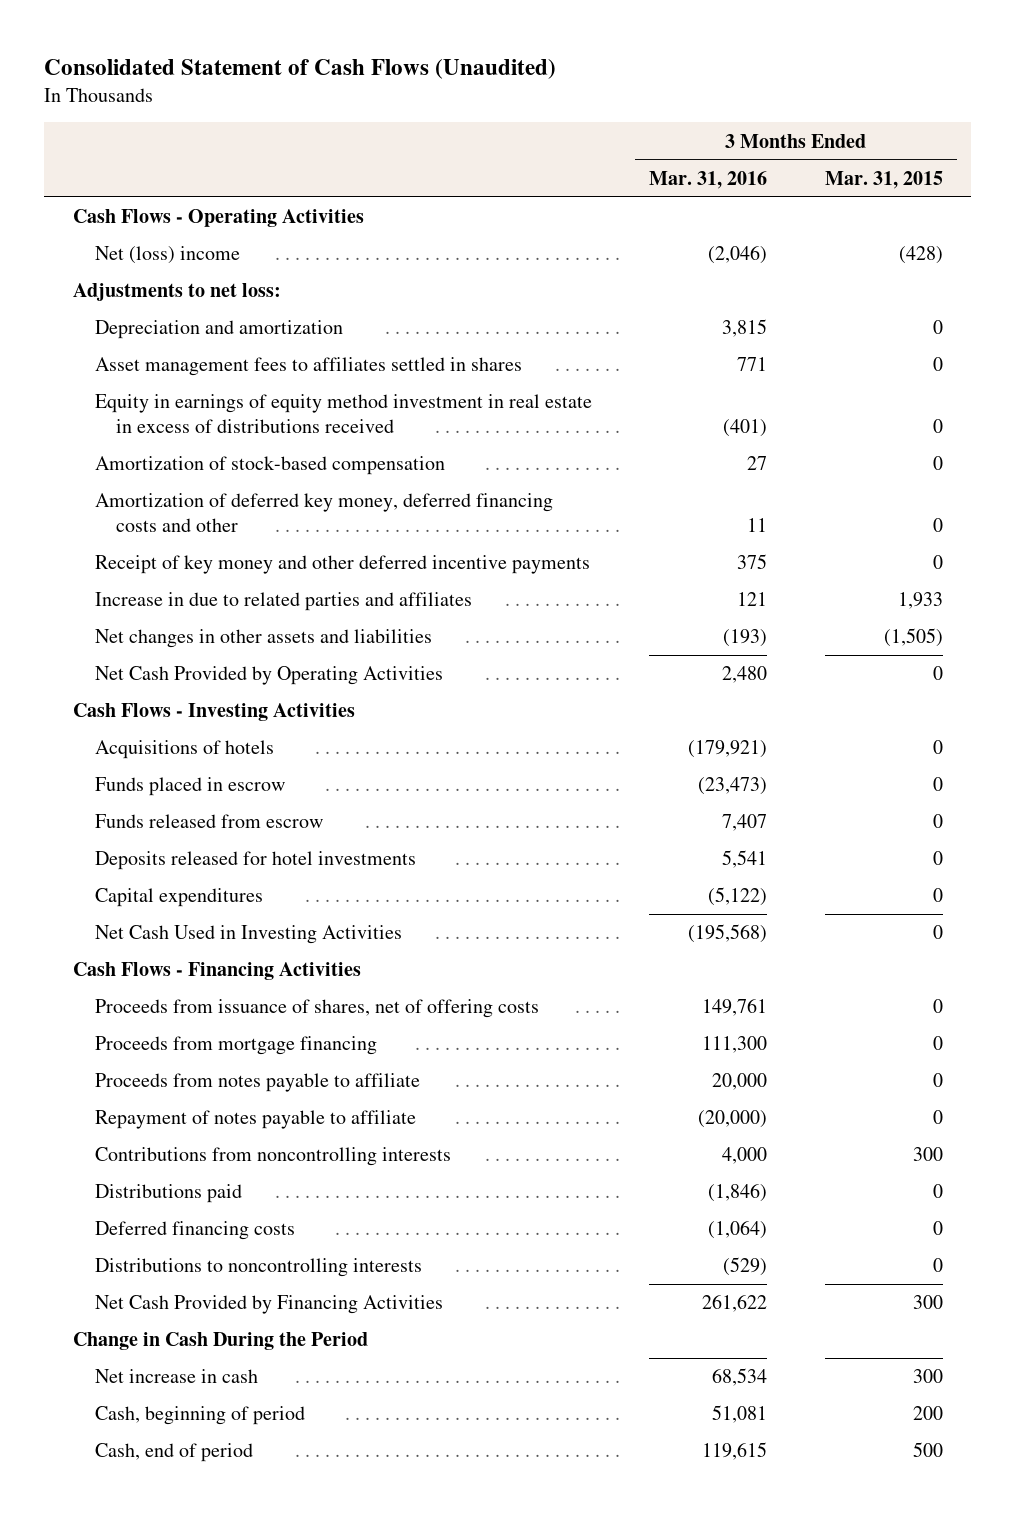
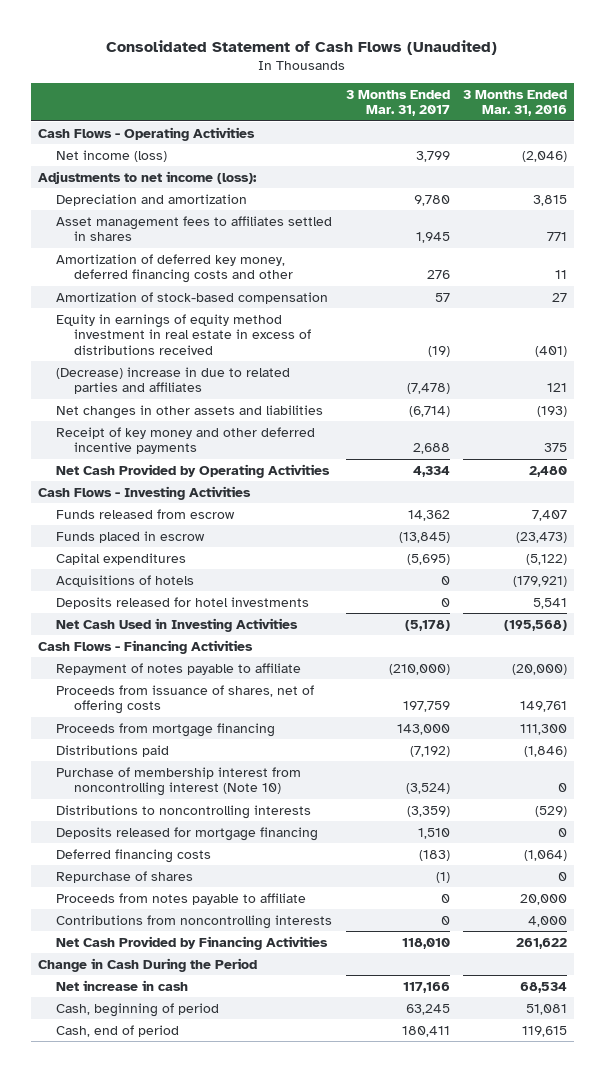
[824,170,943,189] Mar. 31, 2015 -> none
none -> [345,89,450,117] 3 Months Ended Mar. 31, 2017
[94,246,240,265] Net (loss) income -> [56,149,168,162] Net income (loss)
[72,283,281,302] Adjustments to net loss: -> [37,170,257,184] Adjustments to net income (loss):
[94,456,445,476] Amortization of stock-based compensation -> [56,291,329,304] Amortization of stock-based compensation
[94,394,592,434] Equity in earnings of equity method investment in real estate in excess of distributions received -> [56,313,312,355] Equity in earnings of equity method investment in real estate in excess of distributions received
[94,592,472,612] Increase in due to related parties and affiliates -> [56,366,291,395] (Decrease) increase in due to related parties and affiliates
[94,555,590,575] Receipt of key money and other deferred incentive payments -> [56,426,316,455] Receipt of key money and other deferred incentive payments
[94,777,285,797] Funds placed in escrow -> [56,530,206,543] Funds placed in escrow
[94,740,274,760] Acquisitions of hotels -> [56,574,195,587] Acquisitions of hotels
[94,851,416,871] Deposits released for hotel investments -> [56,596,310,609] Deposits released for hotel investments
[94,1110,416,1130] Repayment of notes payable to affiliate -> [56,662,302,675] Repayment of notes payable to affiliate
none -> [56,766,302,797] Purchase of membership interest from noncontrolling interest (Note 10)
none -> [56,826,319,841] Deposits released for mortgage financing
[94,1221,295,1241] Deferred financing costs -> [56,848,212,863] Deferred financing costs
none -> [56,870,194,883] Repurchase of shares
[94,1073,420,1093] Proceeds from notes payable to affiliate -> [56,892,307,905] Proceeds from notes payable to affiliate
[94,1147,451,1167] Contributions from noncontrolling interests -> [56,914,333,929] Contributions from noncontrolling interests

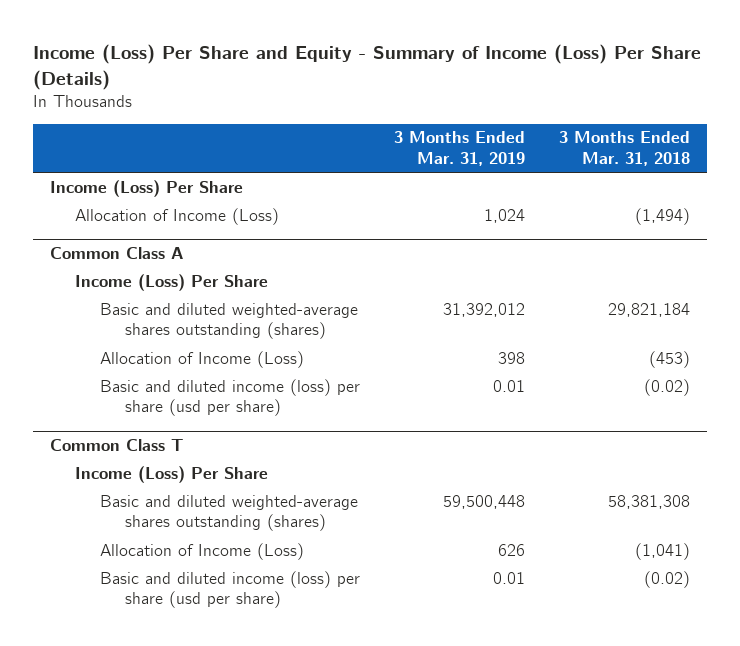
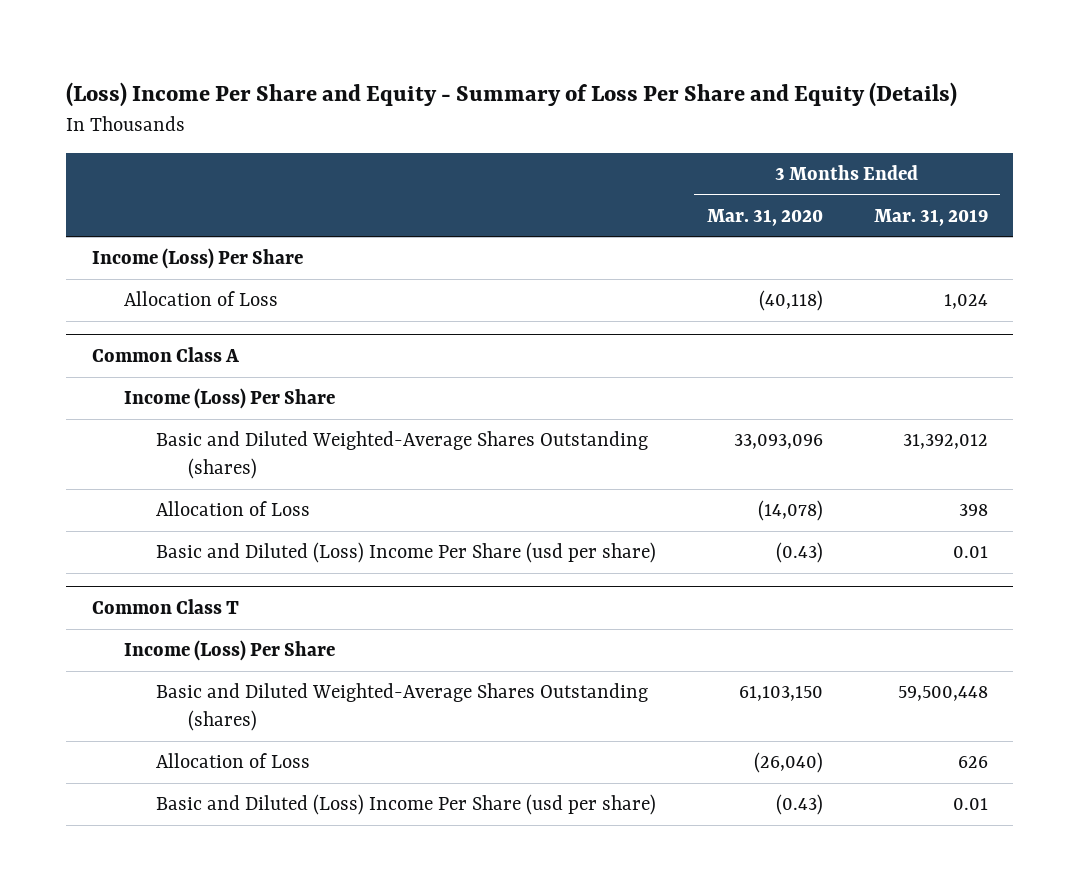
[33,43,702,90] Income (Loss) Per Share and Equity - Summary of Income (Loss) Per Share (Details) -> [66,81,958,107] (Loss) Income Per Share and Equity - Summary of Loss Per Share and Equity (Details)
[558,131,690,167] 3 Months Ended Mar. 31, 2018 -> none
none -> [706,208,823,226] Mar. 31, 2020
[75,207,280,225] Allocation of Income (Loss) -> [123,291,278,307] Allocation of Loss
[100,302,359,340] Basic and diluted weighted-average shares outstanding (shares) -> [155,431,648,480] Basic and Diluted Weighted-Average Shares Outstanding (shares)
[100,350,305,368] Allocation of Income (Loss) -> [155,501,310,517] Allocation of Loss
[100,378,361,417] Basic and diluted income (loss) per share (usd per share) -> [155,542,656,564] Basic and Diluted (Loss) Income Per Share (usd per share)
[100,494,359,532] Basic and diluted weighted-average shares outstanding (shares) -> [155,683,648,732] Basic and Diluted Weighted-Average Shares Outstanding (shares)
[100,542,305,560] Allocation of Income (Loss) -> [155,753,310,769] Allocation of Loss
[100,570,361,609] Basic and diluted income (loss) per share (usd per share) -> [155,794,656,816] Basic and Diluted (Loss) Income Per Share (usd per share)

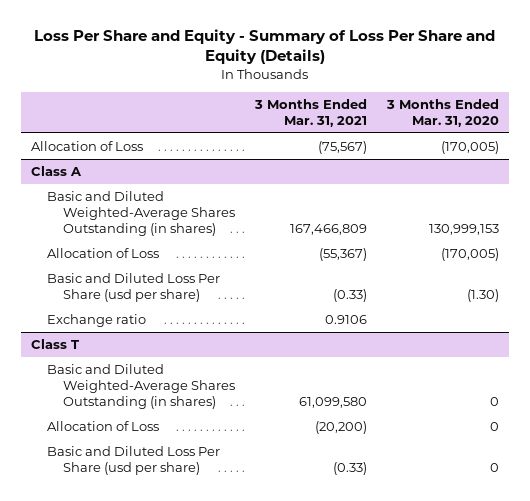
[66,81,958,107] (Loss) Income Per Share and Equity - Summary of Loss Per Share and Equity (Details) -> [33,28,495,65] Loss Per Share and Equity - Summary of Loss Per Share and Equity (Details)
[873,208,988,226] Mar. 31, 2019 -> none
none -> [254,98,368,127] 3 Months Ended Mar. 31, 2021
[91,248,303,270] Income (Loss) Per Share -> none
[123,388,335,410] Income (Loss) Per Share -> none
[123,640,335,662] Income (Loss) Per Share -> none
[758,290,823,312] (40,118) -> [441,141,500,155] (170,005)
[91,347,239,363] Common Class A -> [30,166,82,177] Class A
[155,431,648,480] Basic and Diluted Weighted-Average Shares Outstanding (shares) -> [46,191,236,236] Basic and Diluted Weighted-Average Shares Outstanding (in shares)
[733,434,823,450] 33,093,096 -> [429,223,500,235] 130,999,153
[757,500,823,522] (14,078) -> [441,248,500,262] (170,005)
[155,542,656,564] Basic and Diluted (Loss) Income Per Share (usd per share) -> [46,273,220,302] Basic and Diluted Loss Per Share (usd per share)
[775,542,823,564] (0.43) -> [467,288,500,302] (1.30)
none -> [46,314,146,328] Exchange ratio
[91,599,239,615] Common Class T -> [30,339,79,350] Class T
[155,683,648,732] Basic and Diluted Weighted-Average Shares Outstanding (shares) -> [46,364,236,409] Basic and Diluted Weighted-Average Shares Outstanding (in shares)
[738,686,823,702] 61,103,150 -> [490,396,500,406] 0
[753,752,823,774] (26,040) -> [490,422,500,432] 0
[155,794,656,816] Basic and Diluted (Loss) Income Per Share (usd per share) -> [46,446,220,475] Basic and Diluted Loss Per Share (usd per share)
[775,794,823,816] (0.43) -> [490,462,500,472] 0

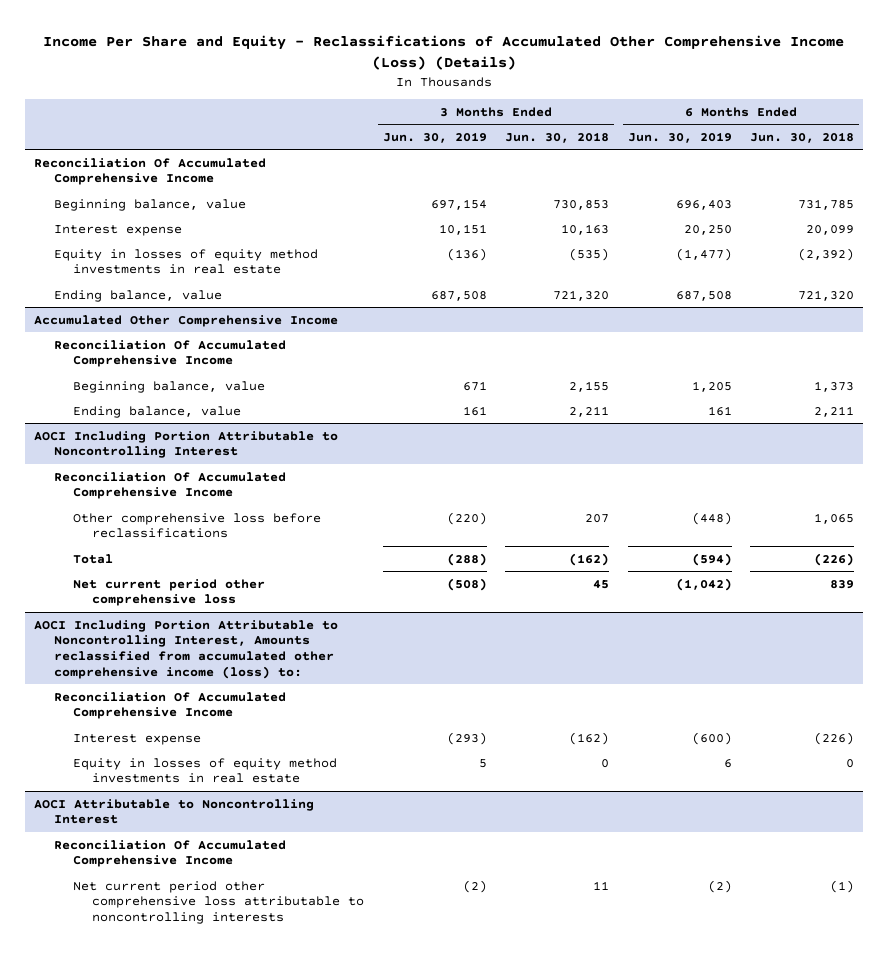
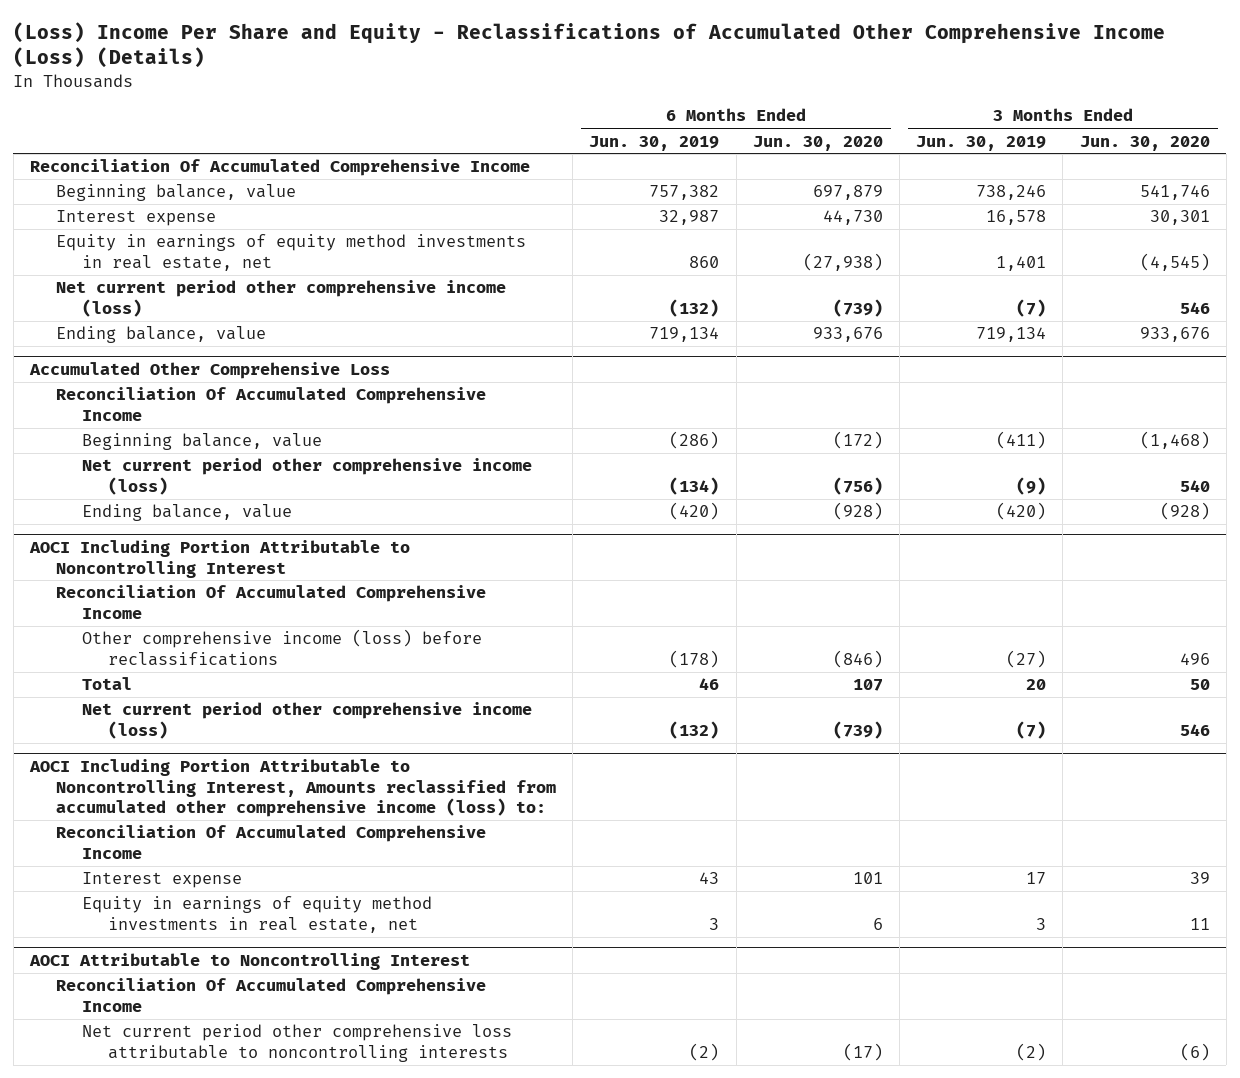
[43,35,845,71] Income Per Share and Equity - Reclassifications of Accumulated Other Comprehensive Income (Loss) (Details) -> [13,21,1166,69] (Loss) Income Per Share and Equity - Reclassifications of Accumulated Other Comprehensive Income (Loss) (Details)
[505,131,610,143] Jun. 30, 2018 -> none
[750,131,855,143] Jun. 30, 2018 -> none
none -> [752,135,883,151] Jun. 30, 2020
none -> [1079,135,1210,151] Jun. 30, 2020
[430,198,487,210] 697,154 -> [976,185,1047,201] 738,246
[675,199,732,210] 696,403 -> [649,185,720,201] 757,382
[438,223,487,235] 10,151 -> [986,210,1047,226] 16,578
[683,224,732,235] 20,250 -> [659,210,720,226] 32,987
[53,248,318,275] Equity in losses of equity method investments in real estate -> [55,234,526,272] Equity in earnings of equity method investments in real estate, net
[446,247,487,261] (136) -> [996,256,1047,272] 1,401
[675,247,732,261] (1,477) -> [689,256,720,269] 860
none -> [55,280,506,318] Net current period other comprehensive income (loss)
[430,290,487,301] 687,508 -> [976,327,1047,343] 719,134
[675,290,732,301] 687,508 -> [649,327,720,343] 719,134
[34,314,339,327] Accumulated Other Comprehensive Income -> [28,361,390,379] Accumulated Other Comprehensive Loss
[462,380,487,391] 671 -> [996,431,1047,450] (411)
[691,380,732,392] 1,205 -> [669,431,720,450] (286)
none -> [81,458,532,496] Net current period other comprehensive income (loss)
[462,405,487,416] 161 -> [996,502,1047,521] (420)
[707,405,732,416] 161 -> [669,502,720,521] (420)
[72,512,321,539] Other comprehensive loss before reclassifications -> [81,629,482,667] Other comprehensive income (loss) before reclassifications
[446,511,487,525] (220) -> [1006,650,1047,669] (27)
[691,511,732,525] (448) -> [669,650,720,669] (178)
[446,552,487,566] (288) -> [1026,679,1047,691] 20
[691,552,732,566] (594) -> [699,678,720,691] 46
[72,578,265,607] Net current period other comprehensive loss -> [81,702,532,740] Net current period other comprehensive income (loss)
[446,577,487,591] (508) -> [1016,721,1047,740] (7)
[675,577,732,591] (1,042) -> [669,721,720,740] (132)
[446,731,487,745] (293) -> [1026,872,1047,885] 17
[691,731,732,745] (600) -> [699,872,720,885] 43
[72,757,337,784] Equity in losses of equity method investments in real estate -> [81,896,432,934] Equity in earnings of equity method investments in real estate, net
[478,758,487,768] 5 -> [1036,918,1047,931] 3
[723,758,732,768] 6 -> [709,918,720,931] 3

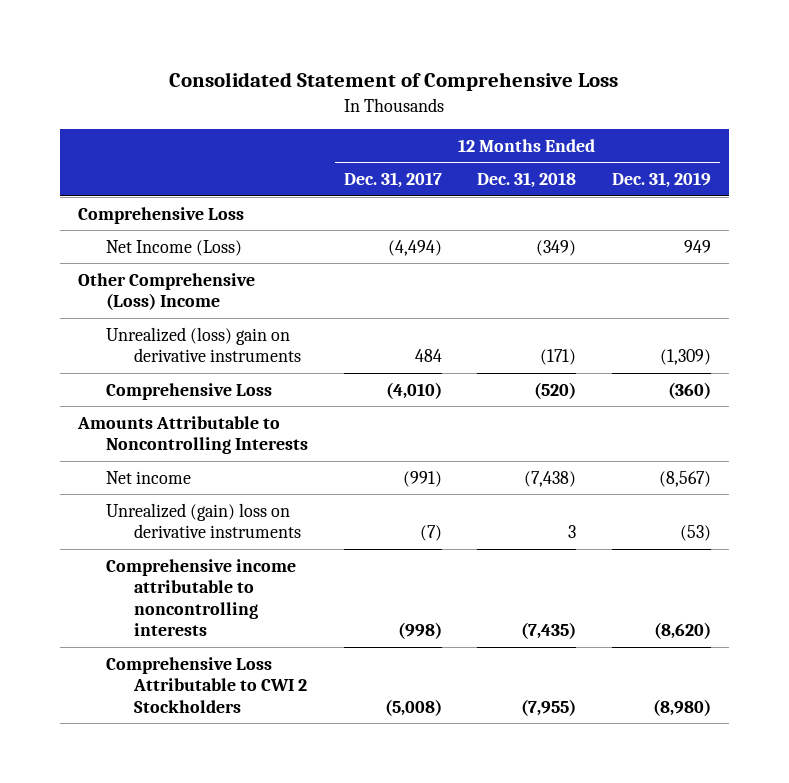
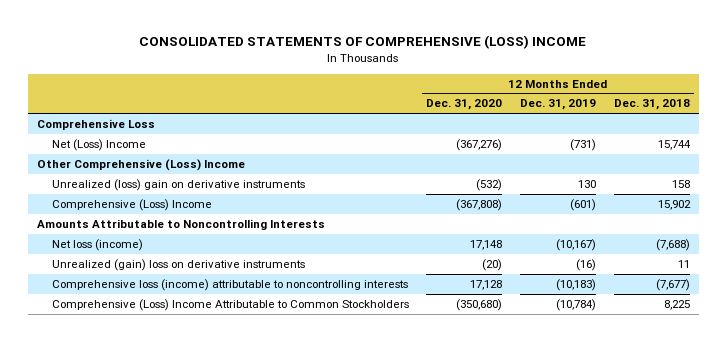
[169,72,619,92] Consolidated Statement of Comprehensive Loss -> [139,35,587,50] CONSOLIDATED STATEMENTS OF COMPREHENSIVE (LOSS) INCOME
[343,172,442,189] Dec. 31, 2017 -> none
none -> [426,99,503,111] Dec. 31, 2020
[105,239,242,256] Net Income (Loss) -> [51,139,146,152] Net (Loss) Income
[536,239,577,256] (349) -> [657,140,691,151] 15,744
[684,239,712,253] 949 -> [570,139,597,152] (731)
[540,349,577,366] (171) -> [671,180,690,189] 158
[660,349,712,366] (1,309) -> [578,180,597,189] 130
[105,382,272,400] Comprehensive Loss -> [51,199,212,212] Comprehensive (Loss) Income
[534,381,577,399] (520) -> [657,200,691,211] 15,902
[668,381,712,399] (360) -> [570,199,597,212] (601)
[105,470,191,484] Net income -> [51,239,143,252] Net loss (income)
[524,470,577,487] (7,438) -> [655,239,690,252] (7,688)
[659,470,712,487] (8,567) -> [556,239,597,252] (10,167)
[568,525,577,539] 3 -> [677,260,690,269] 11
[680,525,712,542] (53) -> [576,259,597,272] (16)
[105,558,296,637] Comprehensive income attributable to noncontrolling interests -> [51,279,408,292] Comprehensive loss (income) attributable to noncontrolling interests
[521,622,577,640] (7,435) -> [655,279,690,292] (7,677)
[654,622,712,640] (8,620) -> [556,279,597,292] (10,183)
[105,656,308,713] Comprehensive Loss Attributable to CWI 2 Stockholders -> [51,299,409,312] Comprehensive (Loss) Income Attributable to Common Stockholders
[521,698,577,716] (7,955) -> [663,300,690,311] 8,225
[653,698,712,716] (8,980) -> [556,299,597,312] (10,784)

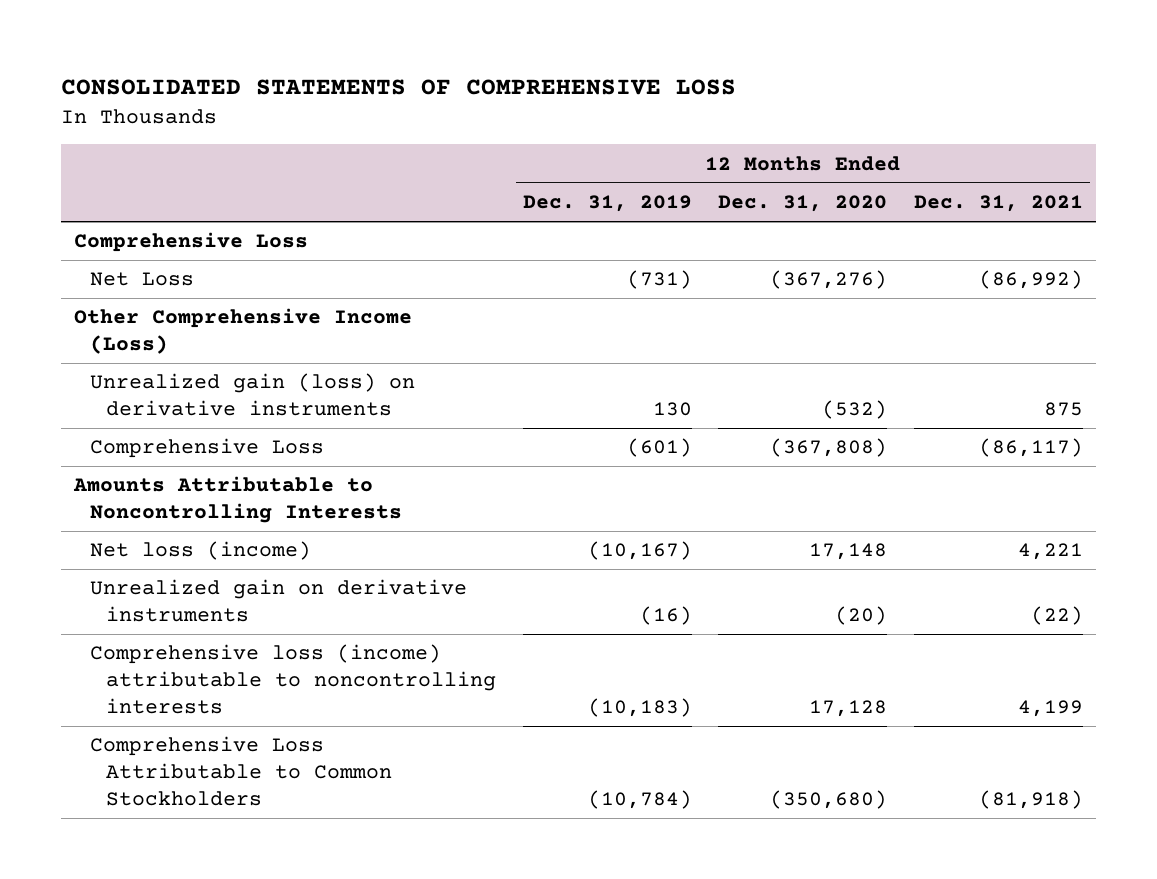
[139,35,587,50] CONSOLIDATED STATEMENTS OF COMPREHENSIVE (LOSS) INCOME -> [60,78,736,95] CONSOLIDATED STATEMENTS OF COMPREHENSIVE LOSS
[613,99,690,111] Dec. 31, 2018 -> none
none -> [913,195,1083,213] Dec. 31, 2021
[51,139,146,152] Net (Loss) Income -> [90,272,195,287] Net Loss
[36,159,245,172] Other Comprehensive (Loss) Income -> [73,308,412,355] Other Comprehensive Income (Loss)
[51,179,305,192] Unrealized (loss) gain on derivative instruments -> [90,373,416,417] Unrealized gain (loss) on derivative instruments
[51,199,212,212] Comprehensive (Loss) Income -> [90,438,325,459] Comprehensive Loss
[51,259,305,272] Unrealized (gain) loss on derivative instruments -> [90,579,468,623] Unrealized gain on derivative instruments
[51,299,409,312] Comprehensive (Loss) Income Attributable to Common Stockholders -> [90,736,393,806] Comprehensive Loss Attributable to Common Stockholders

